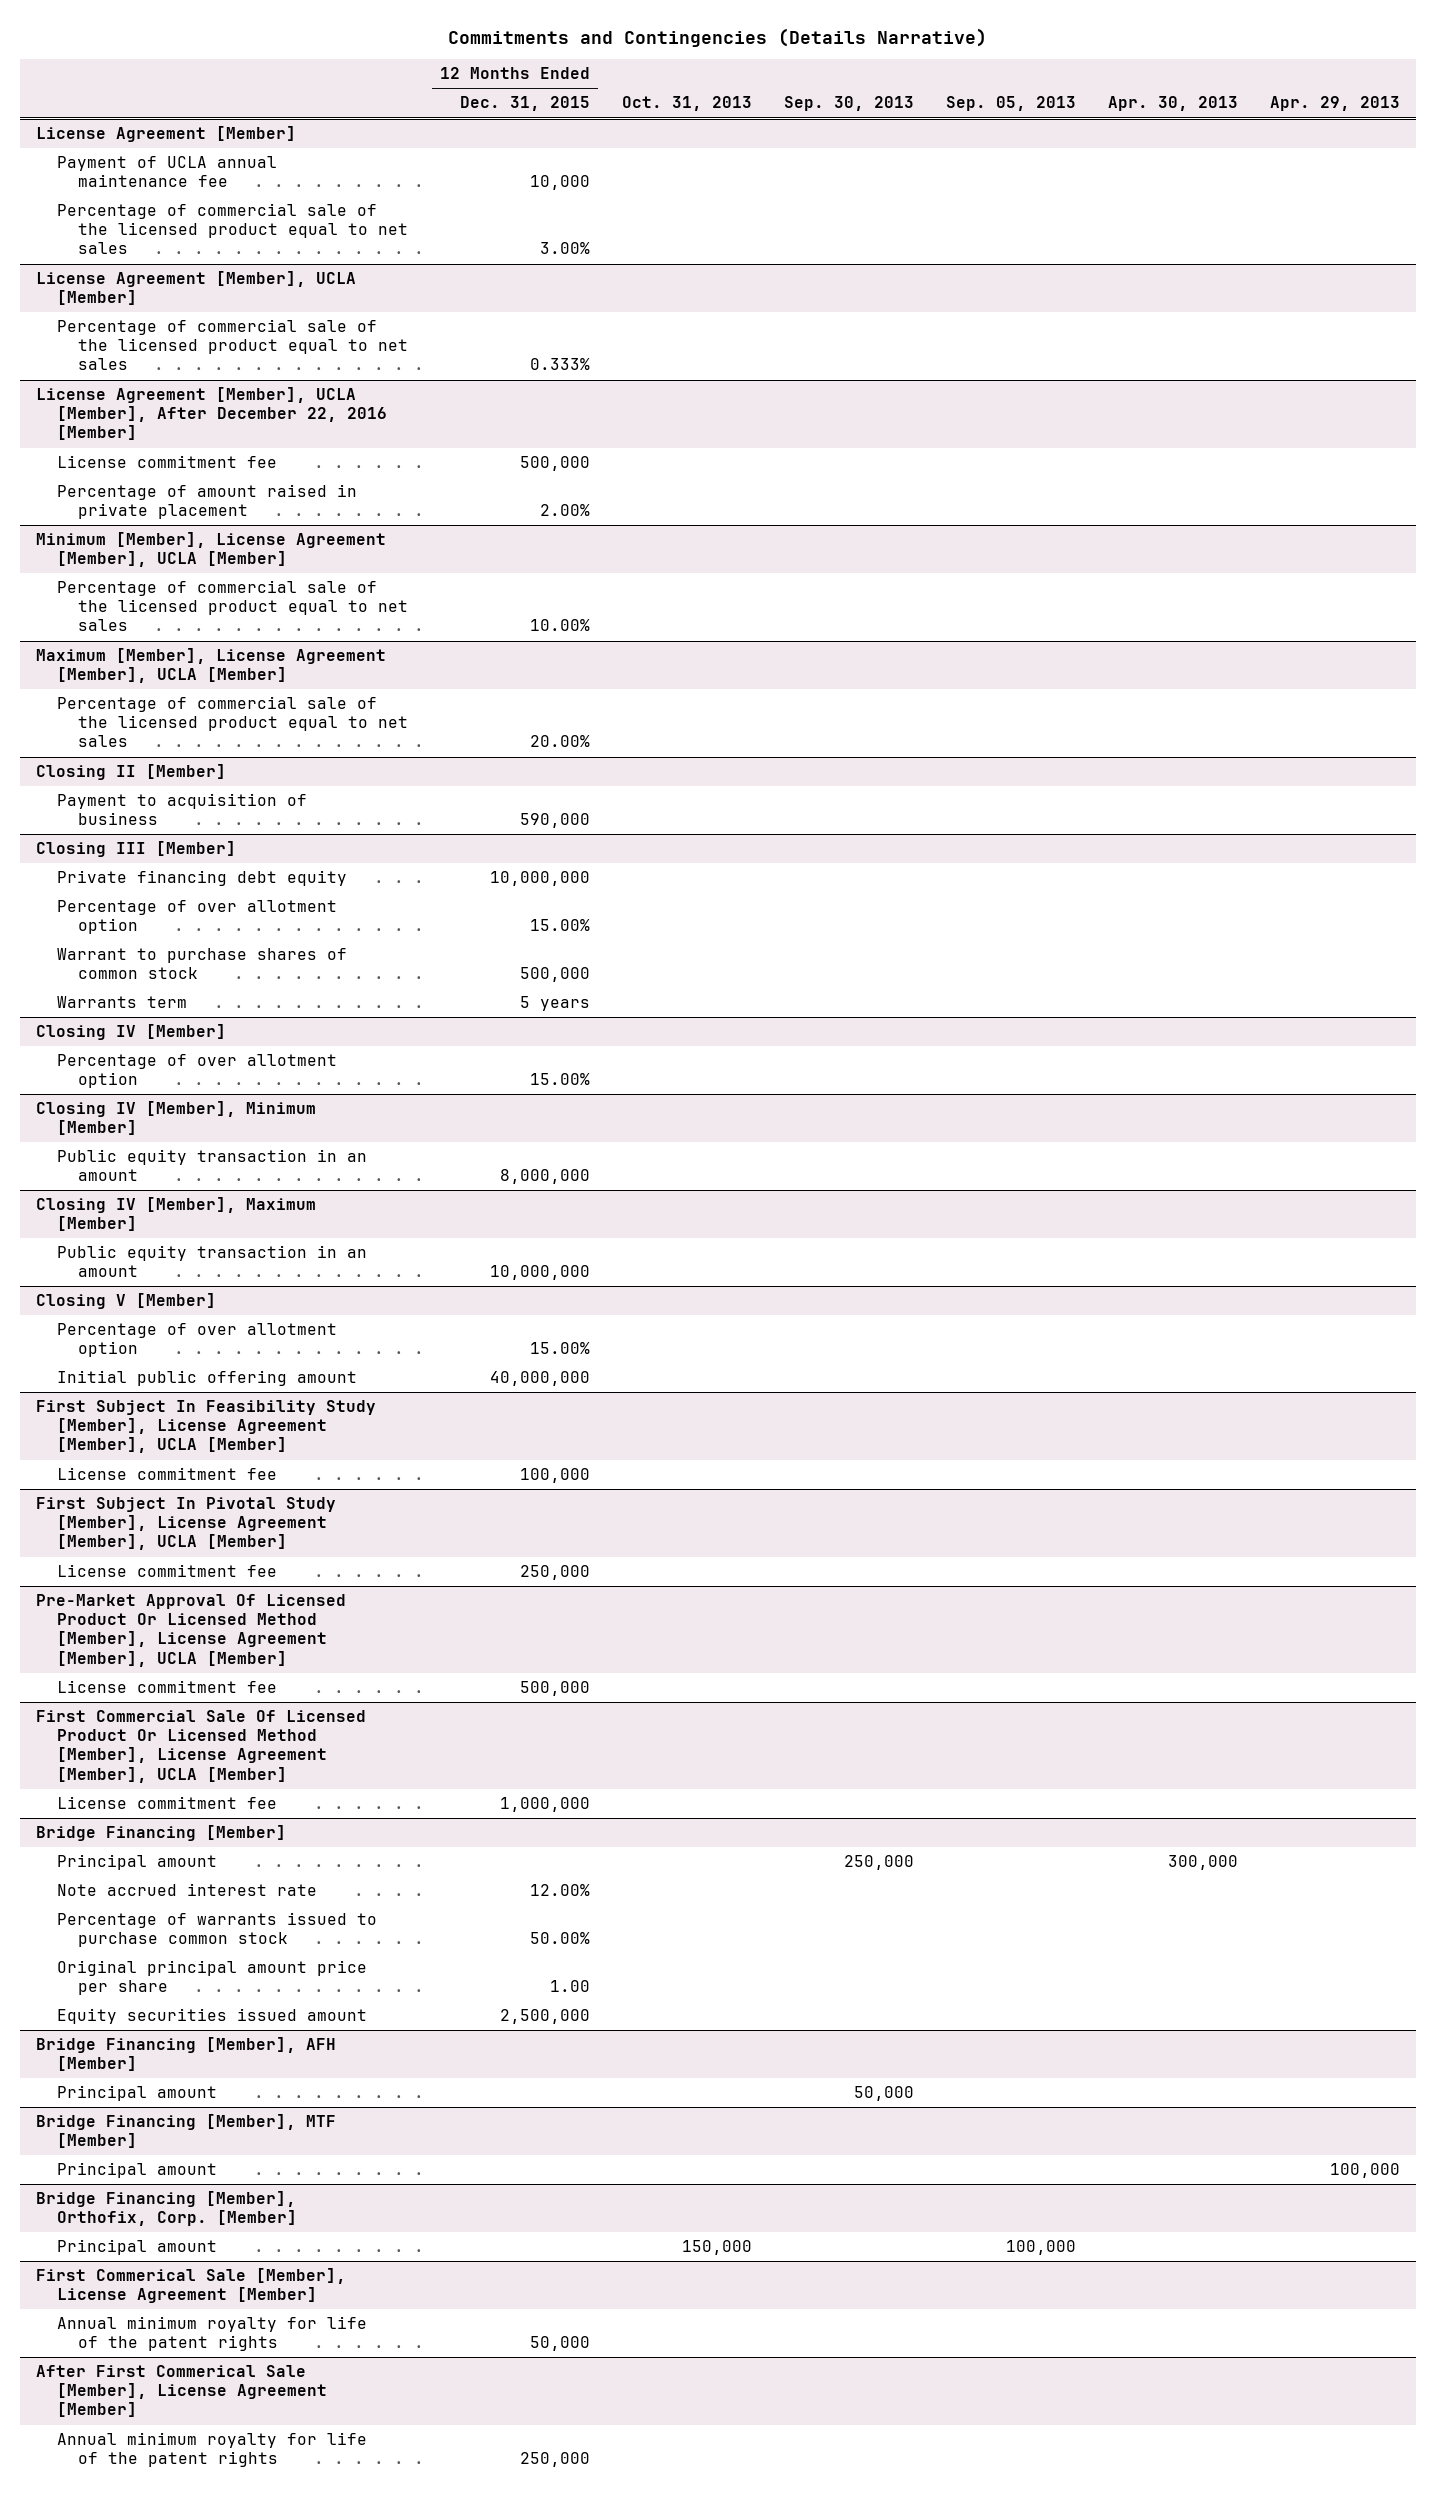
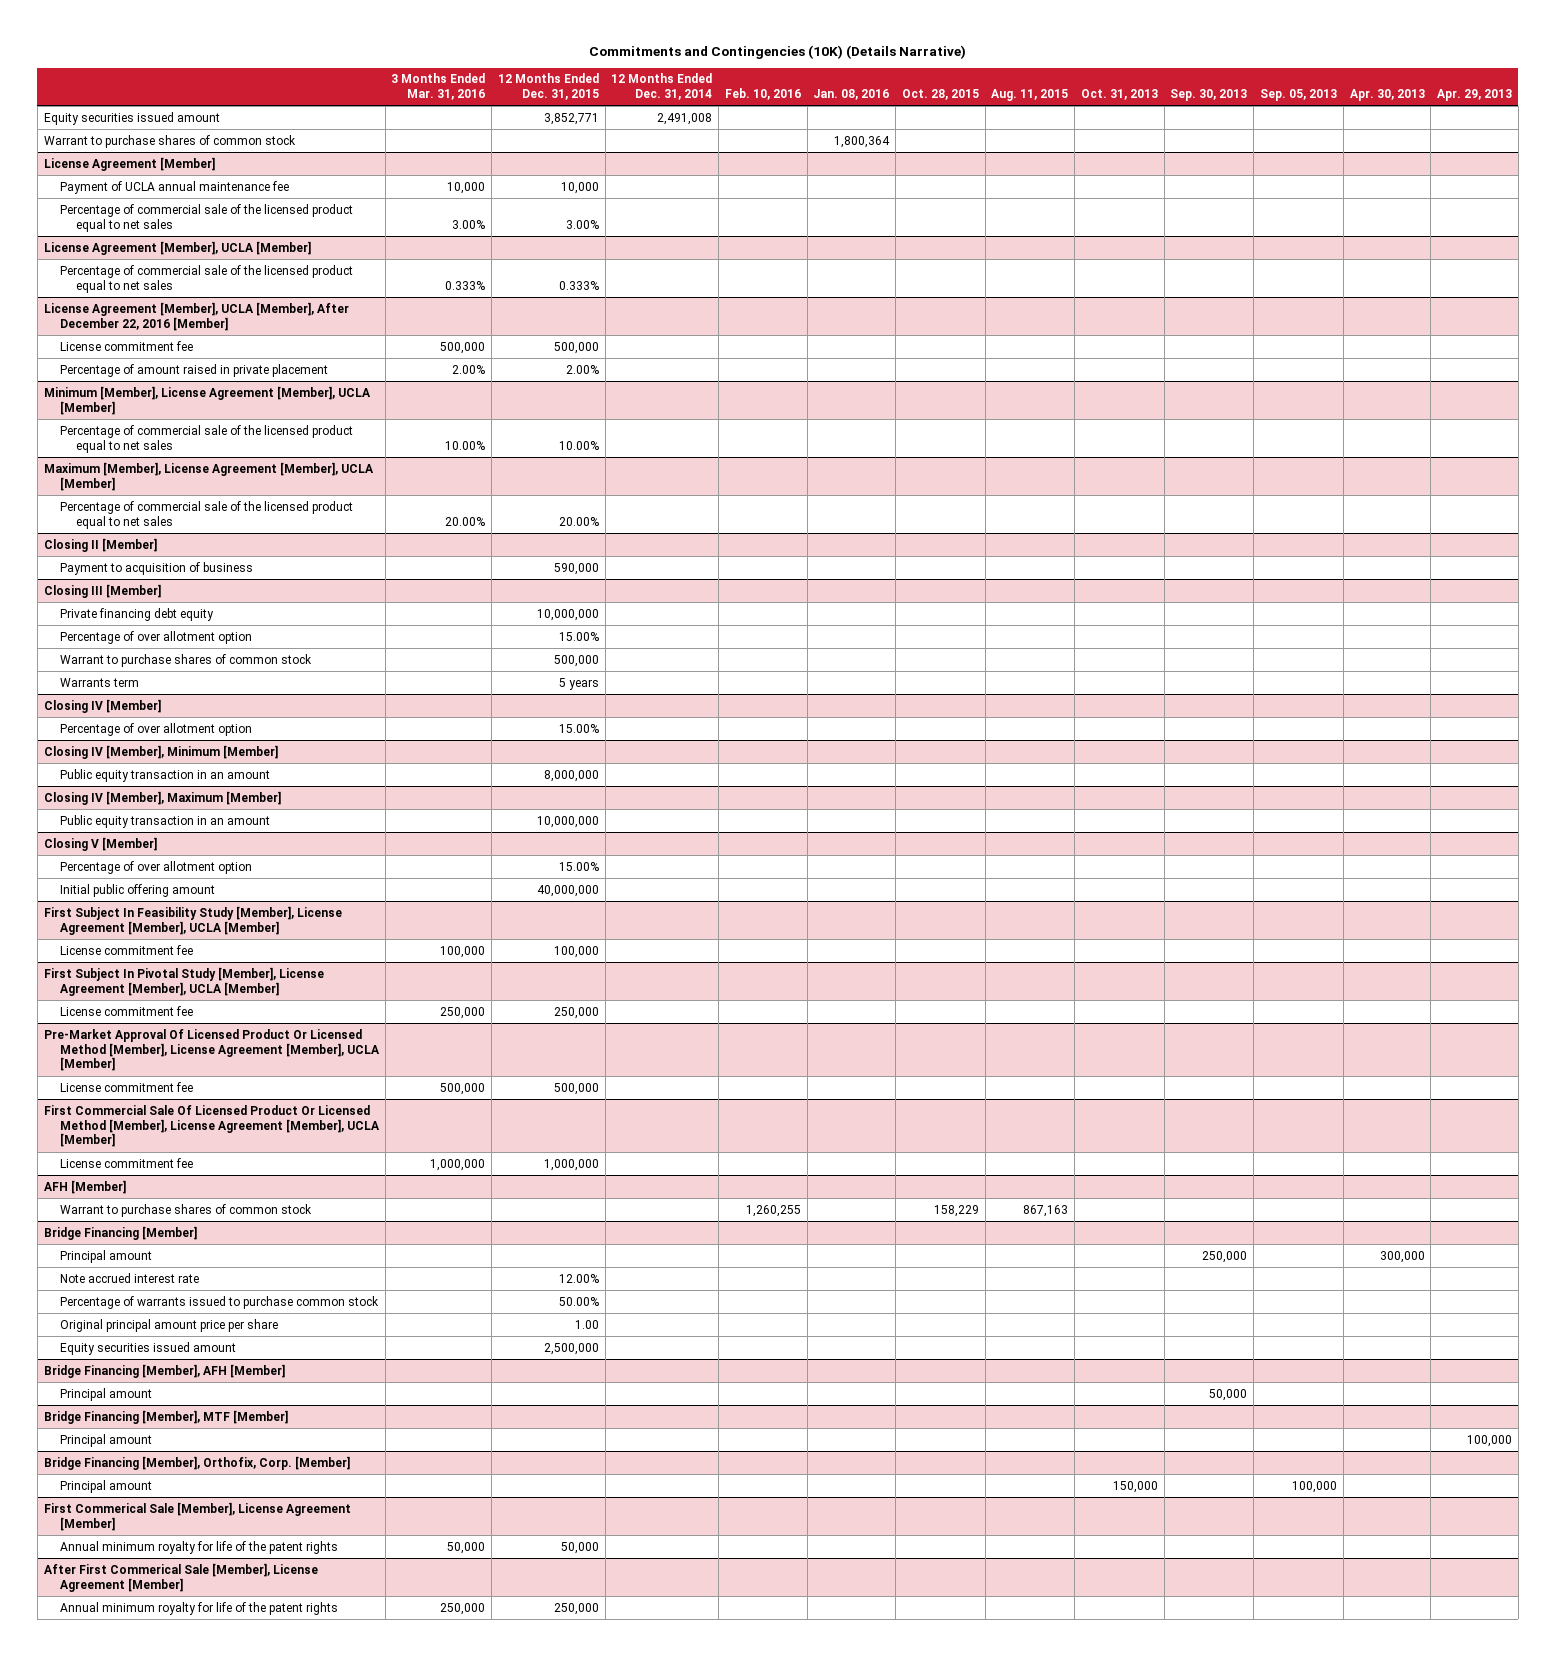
[448,27,988,47] Commitments and Contingencies (Details Narrative) -> [588,44,966,59] Commitments and Contingencies (10K) (Details Narrative)
none -> [391,73,486,101] 3 Months Ended Mar. 31, 2016
none -> [611,73,713,101] 12 Months Ended Dec. 31, 2014
none -> [724,88,801,101] Feb. 10, 2016
none -> [813,89,890,101] Jan. 08, 2016
none -> [901,89,979,101] Oct. 28, 2015
none -> [991,89,1069,102] Aug. 11, 2015
none -> [43,111,220,125] Equity securities issued amount
none -> [43,134,296,148] Warrant to purchase shares of common stock
none -> [43,1179,126,1194] AFH [Member]
none -> [59,1203,312,1217] Warrant to purchase shares of common stock

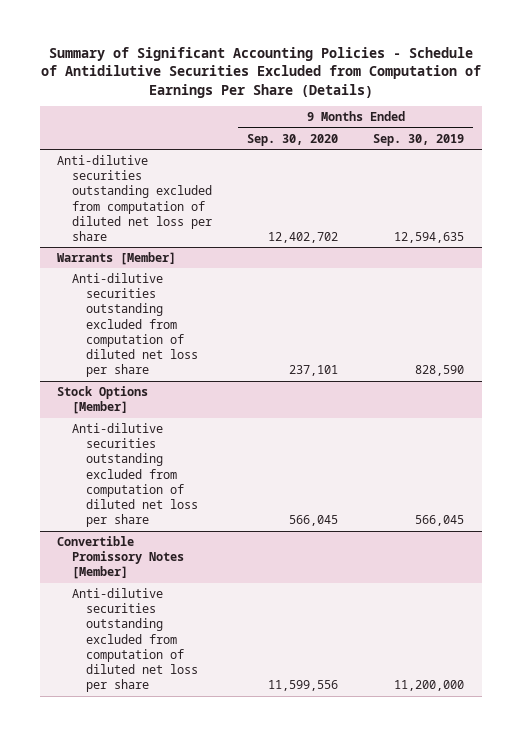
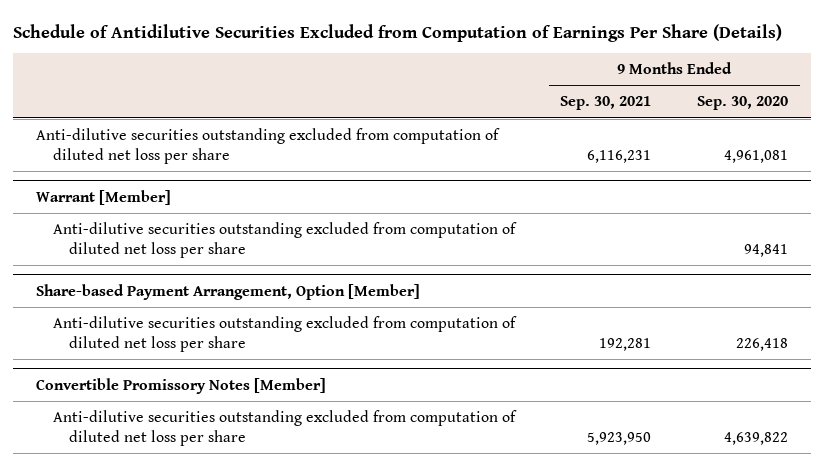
[40,46,481,98] Summary of Significant Accounting Policies - Schedule of Antidilutive Securities Excluded from Computation of Earnings Per Share (Details) -> [13,23,783,42] Schedule of Antidilutive Securities Excluded from Computation of Earnings Per Share (Details)
[373,133,465,146] Sep. 30, 2019 -> none
none -> [560,96,652,111] Sep. 30, 2021
[267,231,338,243] 12,402,702 -> [724,149,789,163] 4,961,081
[57,251,177,265] Warrants [Member] -> [36,189,172,205] Warrant [Member]
[288,365,338,377] 237,101 -> [744,243,789,257] 94,841
[57,385,149,415] Stock Options [Member] -> [36,283,421,300] Share-based Payment Arrangement, Option [Member]
[288,515,338,527] 566,045 -> [736,337,789,351] 226,418
[267,680,338,692] 11,599,556 -> [724,431,789,445] 4,639,822

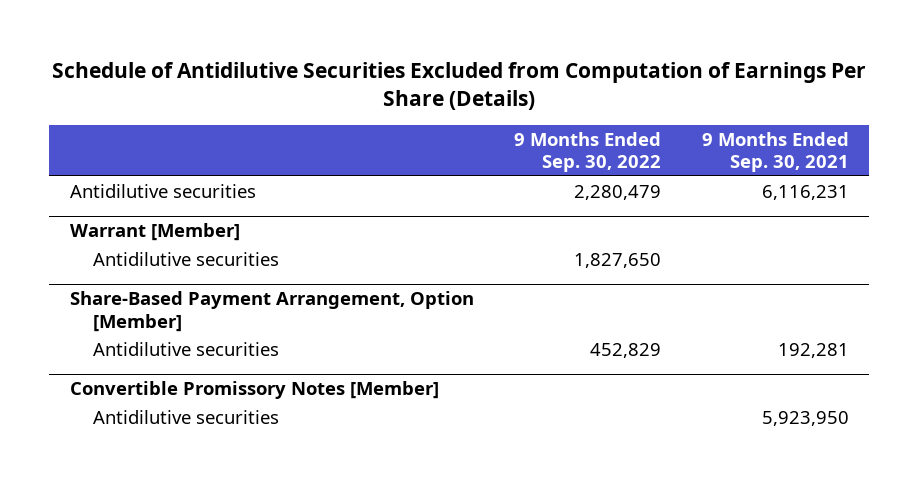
[697,96,789,111] Sep. 30, 2020 -> none
none -> [514,131,662,173] 9 Months Ended Sep. 30, 2022
[36,127,501,164] Anti-dilutive securities outstanding excluded from computation of diluted net loss per share -> [69,183,256,198] Antidilutive securities
[52,221,517,258] Anti-dilutive securities outstanding excluded from computation of diluted net loss per share -> [93,251,280,266] Antidilutive securities
[36,283,421,300] Share-based Payment Arrangement, Option [Member] -> [69,291,474,332] Share-Based Payment Arrangement, Option [Member]
[52,315,517,352] Anti-dilutive securities outstanding excluded from computation of diluted net loss per share -> [93,341,280,356] Antidilutive securities
[52,409,517,446] Anti-dilutive securities outstanding excluded from computation of diluted net loss per share -> [93,409,280,424] Antidilutive securities

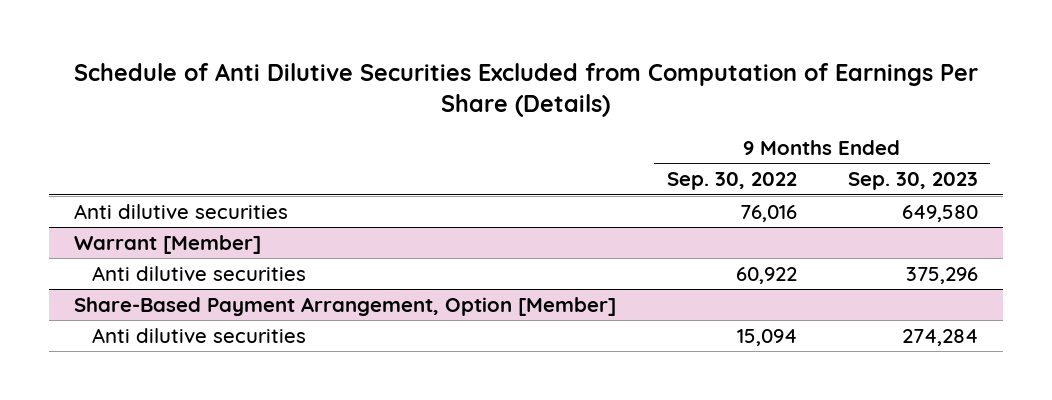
[52,61,867,111] Schedule of Antidilutive Securities Excluded from Computation of Earnings Per Share (Details) -> [73,62,978,118] Schedule of Anti Dilutive Securities Excluded from Computation of Earnings Per Share (Details)
[701,131,849,173] 9 Months Ended Sep. 30, 2021 -> none
none -> [847,172,978,191] Sep. 30, 2023
[69,183,256,198] Antidilutive securities -> [74,203,289,219] Anti dilutive securities
[574,184,662,200] 2,280,479 -> [739,204,797,222] 76,016
[93,251,280,266] Antidilutive securities -> [91,265,306,281] Anti dilutive securities
[574,252,662,268] 1,827,650 -> [735,266,797,284] 60,922
[69,381,439,400] Convertible Promissory Notes [Member] -> none
[93,409,280,424] Antidilutive securities -> none
[93,341,280,356] Antidilutive securities -> [91,327,306,343] Anti dilutive securities
[590,342,662,358] 452,829 -> [736,328,797,346] 15,094

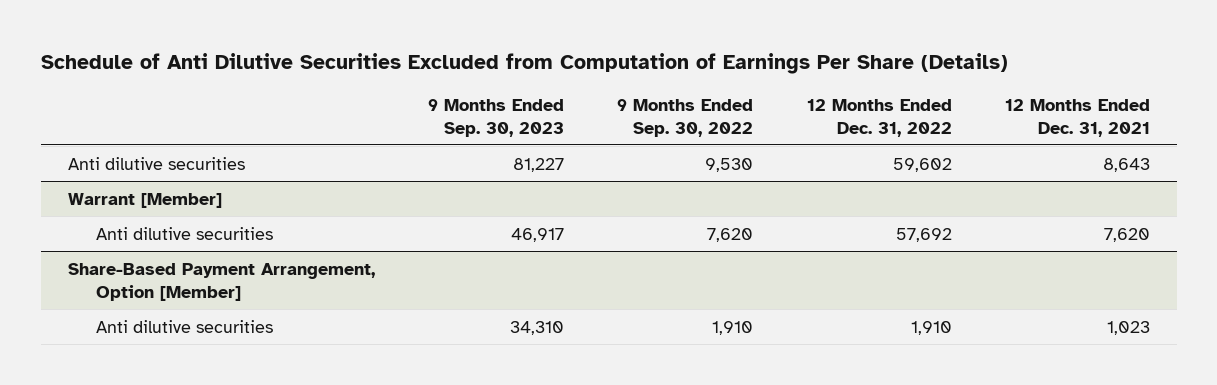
none -> [806,98,952,137] 12 Months Ended Dec. 31, 2022
none -> [1004,98,1150,137] 12 Months Ended Dec. 31, 2021
[739,204,797,222] 76,016 -> [705,157,754,172] 9,530
[901,204,978,222] 649,580 -> [512,157,564,172] 81,227
[735,266,797,284] 60,922 -> [707,227,754,242] 7,620
[905,266,978,284] 375,296 -> [510,227,564,242] 46,917
[736,328,797,346] 15,094 -> [712,320,754,335] 1,910
[901,328,978,346] 274,284 -> [509,320,564,335] 34,310

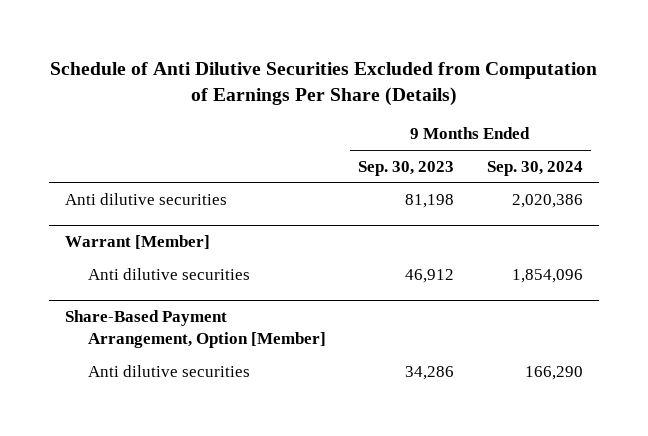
[617,98,754,137] 9 Months Ended Sep. 30, 2022 -> none
[806,98,952,137] 12 Months Ended Dec. 31, 2022 -> none
[1004,98,1150,137] 12 Months Ended Dec. 31, 2021 -> none
none -> [486,160,583,176] Sep. 30, 2024
[512,157,564,172] 81,227 -> [405,193,455,208] 81,198
[510,227,564,242] 46,917 -> [405,268,455,283] 46,912
[509,320,564,335] 34,310 -> [405,365,455,380] 34,286

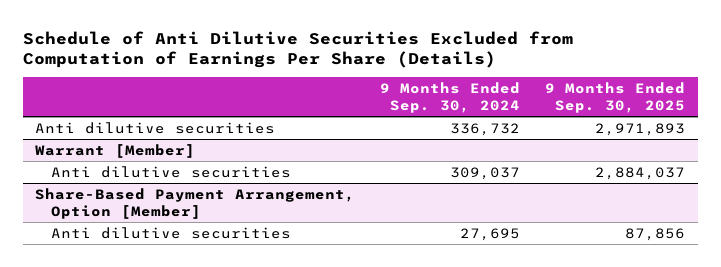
[358,160,455,176] Sep. 30, 2023 -> none
none -> [545,82,686,113] 9 Months Ended Sep. 30, 2025
[511,193,583,208] 2,020,386 -> [450,122,521,136] 336,732
[511,268,583,283] 1,854,096 -> [450,166,521,180] 309,037
[524,365,583,380] 166,290 -> [460,227,521,241] 27,695

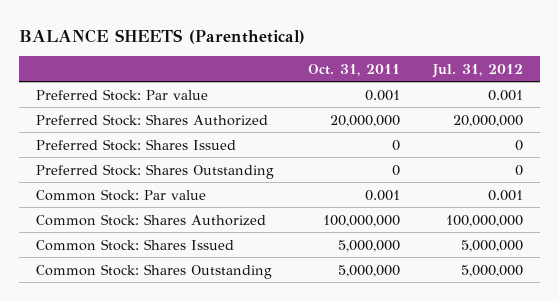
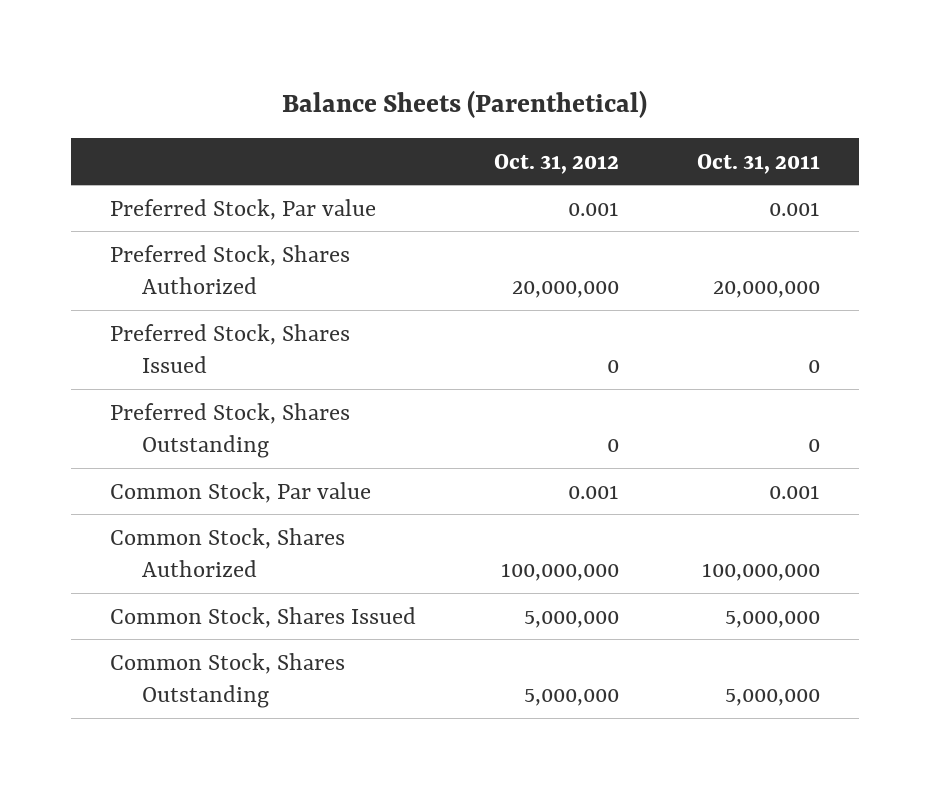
[19,28,306,44] BALANCE SHEETS (Parenthetical) -> [282,89,648,118] Balance Sheets (Parenthetical)
[432,64,524,79] Jul. 31, 2012 -> none
none -> [494,153,620,174] Oct. 31, 2012
[35,88,208,101] Preferred Stock: Par value -> [110,198,377,220] Preferred Stock, Par value
[35,113,268,126] Preferred Stock: Shares Authorized -> [110,244,351,295] Preferred Stock, Shares Authorized
[35,138,236,151] Preferred Stock: Shares Issued -> [110,323,351,374] Preferred Stock, Shares Issued
[35,163,274,179] Preferred Stock: Shares Outstanding -> [110,402,351,459] Preferred Stock, Shares Outstanding
[35,188,206,201] Common Stock: Par value -> [110,481,372,503] Common Stock, Par value
[35,213,266,226] Common Stock: Shares Authorized -> [110,527,346,578] Common Stock, Shares Authorized
[35,238,234,251] Common Stock: Shares Issued -> [110,606,417,628] Common Stock, Shares Issued
[35,263,272,279] Common Stock: Shares Outstanding -> [110,652,346,709] Common Stock, Shares Outstanding

